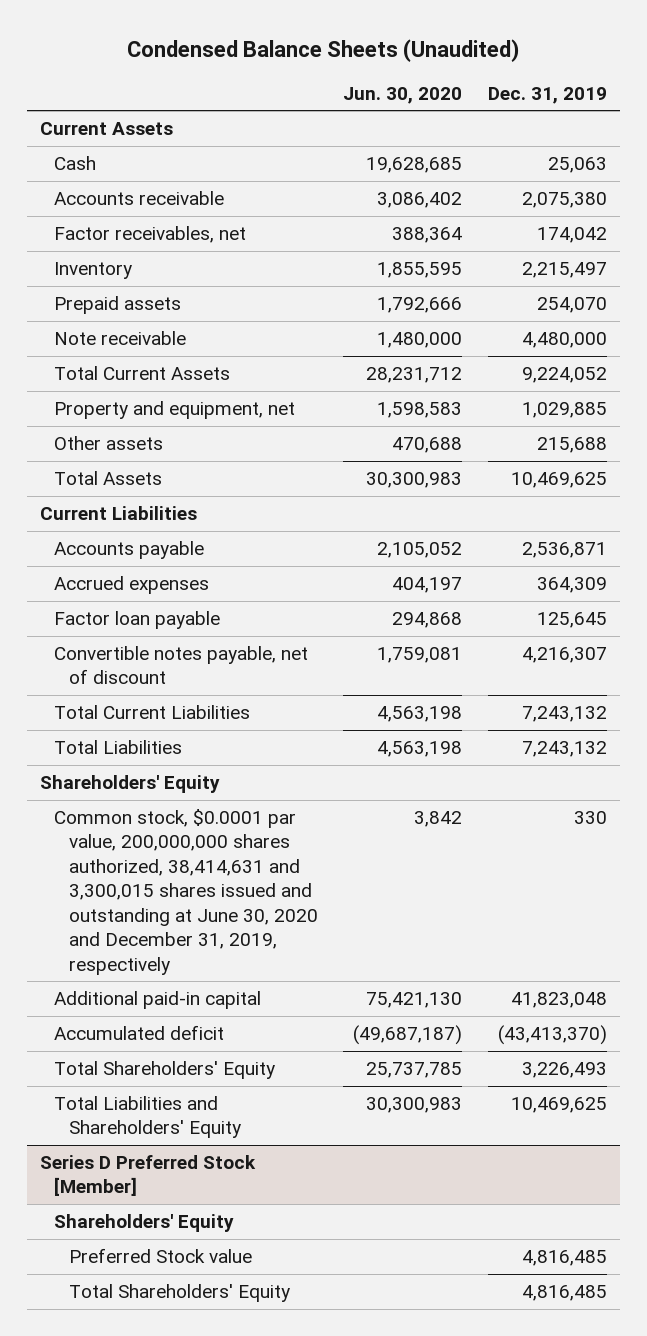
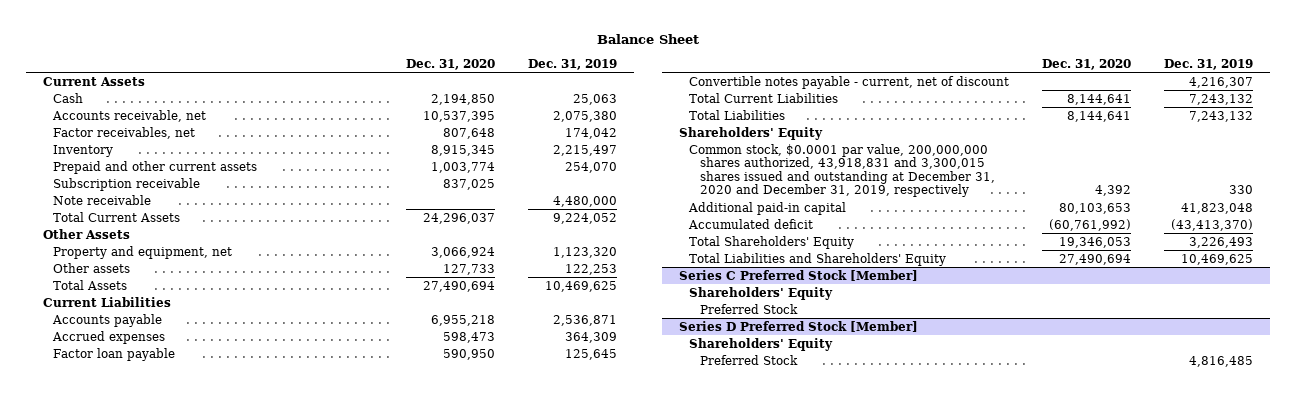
[127,38,520,62] Condensed Balance Sheets (Unaudited) -> [597,34,700,45] Balance Sheet
[343,86,463,104] Jun. 30, 2020 -> none
none -> [406,59,496,71] Dec. 31, 2020
[54,191,225,206] Accounts receivable -> [52,109,207,122] Accounts receivable, net
[54,296,182,315] Prepaid assets -> [53,160,258,174] Prepaid and other current assets
none -> [53,177,201,191] Subscription receivable
none -> [42,228,130,239] Other Assets
[522,402,608,419] 1,029,885 -> [553,246,618,258] 1,123,320
[537,437,608,454] 215,688 -> [565,263,618,275] 122,253
[54,646,309,685] Convertible notes payable, net of discount -> [689,75,1010,89] Convertible notes payable - current, net of discount
[54,809,318,975] Common stock, $0.0001 par value, 200,000,000 shares authorized, 38,414,631 and 3,300,015 shares issued and outstanding at June 30, 2020 and December 31, 2019, respectively -> [689,143,995,198] Common stock, $0.0001 par value, 200,000,000 shares authorized, 43,918,831 and 3,300,015 shares issued and outstanding at December 31, 2020 and December 31, 2019, respectively
none -> [678,269,918,281] Series C Preferred Stock [Member]
none -> [689,286,834,300] Shareholders' Equity
none -> [699,303,798,314] Preferred Stock
[68,1284,290,1303] Total Shareholders' Equity -> none
[68,1248,252,1264] Preferred Stock value -> [699,354,798,365] Preferred Stock

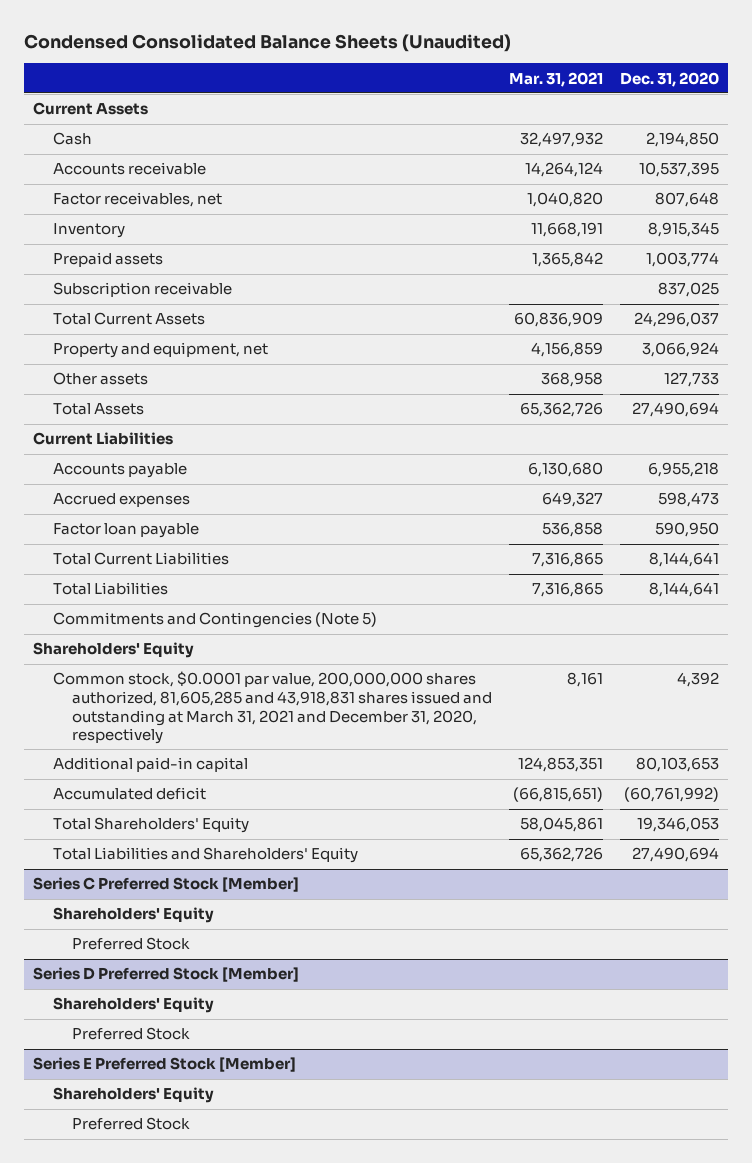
[597,34,700,45] Balance Sheet -> [24,34,512,53] Condensed Consolidated Balance Sheets (Unaudited)
[528,59,618,71] Dec. 31, 2019 -> none
none -> [509,71,604,87] Mar. 31, 2021
[52,109,207,122] Accounts receivable, net -> [52,162,206,176] Accounts receivable
[53,160,258,174] Prepaid and other current assets -> [52,252,163,268] Prepaid assets
[53,194,152,205] Note receivable -> none
[42,228,130,239] Other Assets -> none
[689,75,1010,89] Convertible notes payable - current, net of discount -> none
none -> [52,612,377,629] Commitments and Contingencies (Note 5)
[689,143,995,198] Common stock, $0.0001 par value, 200,000,000 shares authorized, 43,918,831 and 3,300,015 shares issued and outstanding at December 31, 2020 and December 31, 2019, respectively -> [52,671,493,745] Common stock, $0.0001 par value, 200,000,000 shares authorized, 81,605,285 and 43,918,831 shares issued and outstanding at March 31, 2021 and December 31, 2020, respectively
none -> [33,1057,297,1073] Series E Preferred Stock [Member]
none -> [52,1087,214,1104] Shareholders' Equity
none -> [72,1117,191,1131] Preferred Stock

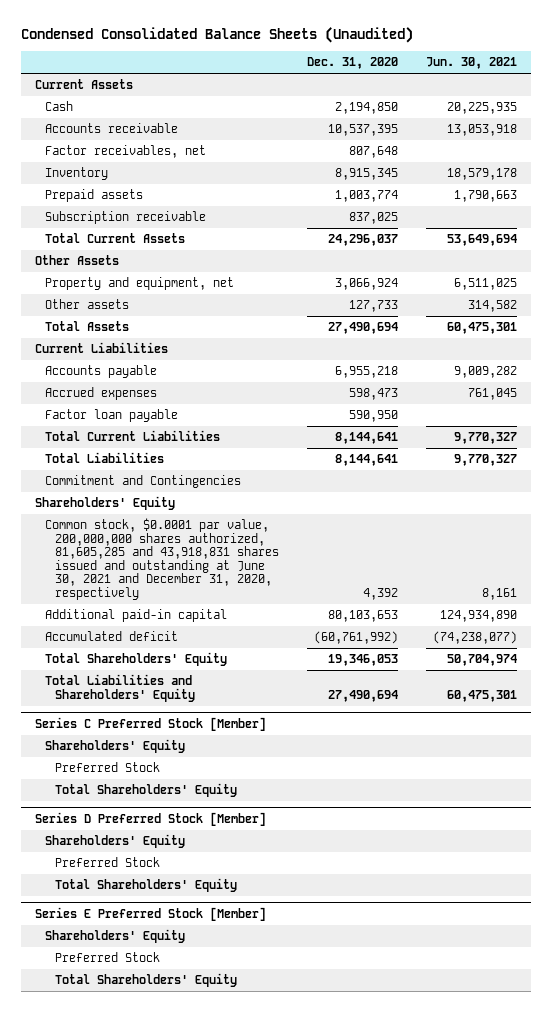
[509,71,604,87] Mar. 31, 2021 -> none
none -> [425,57,517,70] Jun. 30, 2021
none -> [34,255,119,266] Other Assets
[52,612,377,629] Commitments and Contingencies (Note 5) -> [45,475,242,489] Commitment and Contingencies
[52,671,493,745] Common stock, $0.0001 par value, 200,000,000 shares authorized, 81,605,285 and 43,918,831 shares issued and outstanding at March 31, 2021 and December 31, 2020, respectively -> [45,518,280,600] Common stock, $0.0001 par value, 200,000,000 shares authorized, 81,605,285 and 43,918,831 shares issued and outstanding at June 30, 2021 and December 31, 2020, respectively
none -> [55,783,238,798] Total Shareholders' Equity
none -> [55,878,238,893] Total Shareholders' Equity
none -> [55,973,238,988] Total Shareholders' Equity

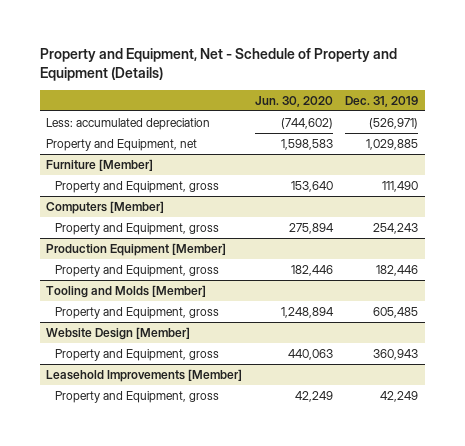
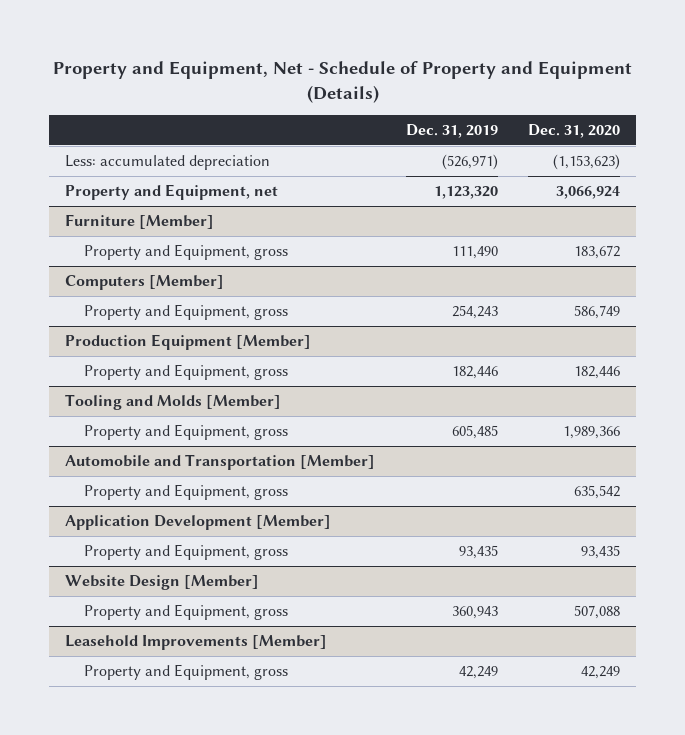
[254,95,333,107] Jun. 30, 2020 -> none
none -> [528,123,621,138] Dec. 31, 2020
[366,138,419,150] 1,029,885 -> [433,186,498,200] 1,123,320
none -> [64,454,375,471] Automobile and Transportation [Member]
none -> [83,484,288,501] Property and Equipment, gross
none -> [64,515,331,531] Application Development [Member]
none -> [83,544,288,561] Property and Equipment, gross

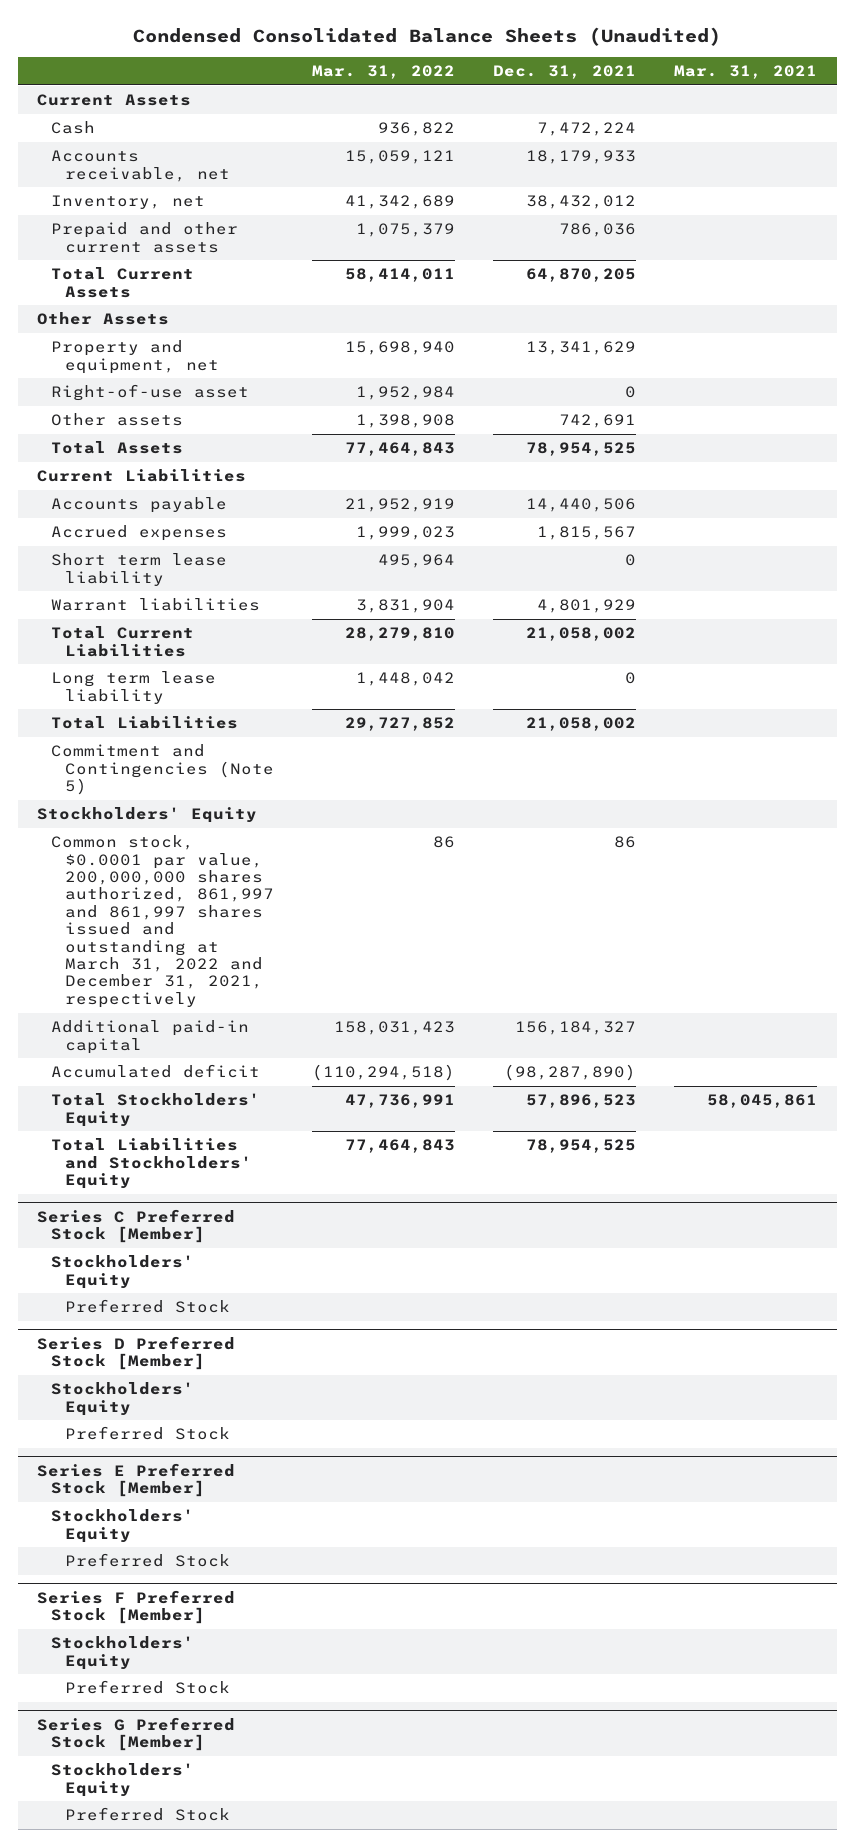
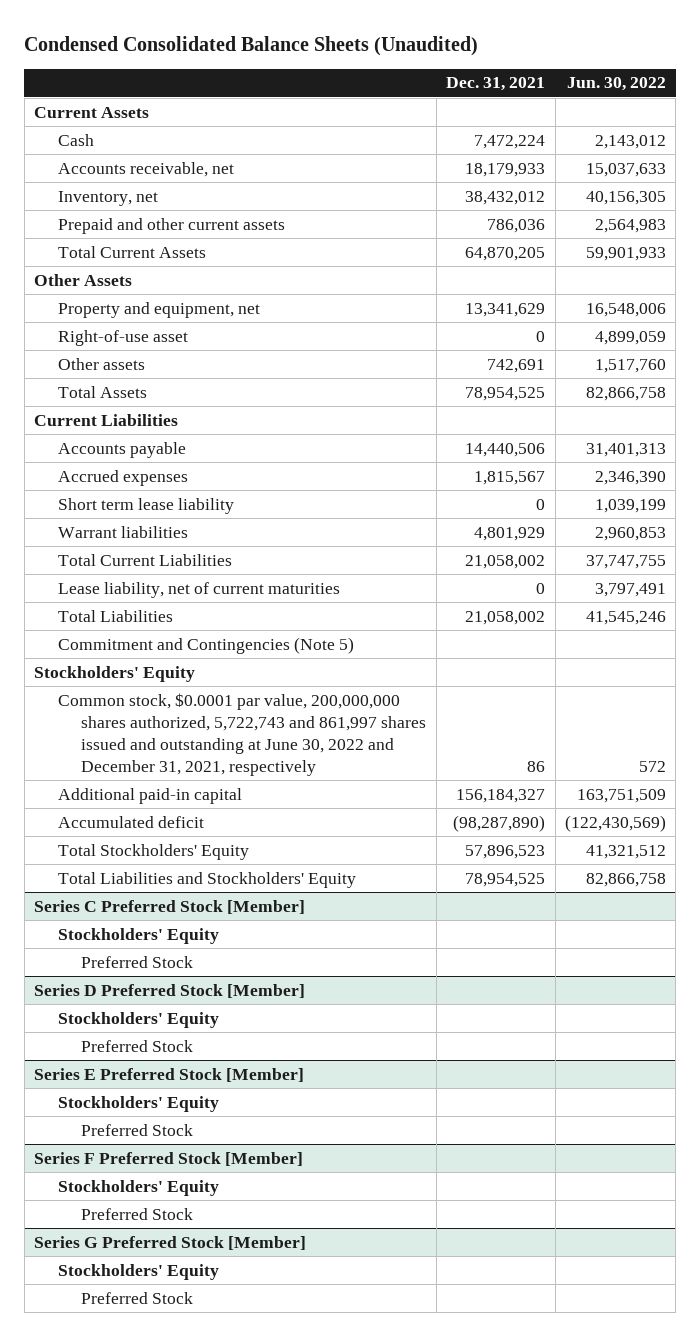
[312,65,456,80] Mar. 31, 2022 -> none
[674,65,818,80] Mar. 31, 2021 -> none
none -> [566,77,666,92] Jun. 30, 2022
[51,671,217,704] Long term lease liability -> [57,581,340,598] Lease liability, net of current maturities
[51,835,274,1008] Common stock, $0.0001 par value, 200,000,000 shares authorized, 861,997 and 861,997 shares issued and outstanding at March 31, 2022 and December 31, 2021, respectively -> [57,692,427,776] Common stock, $0.0001 par value, 200,000,000 shares authorized, 5,722,743 and 861,997 shares issued and outstanding at June 30, 2022 and December 31, 2021, respectively

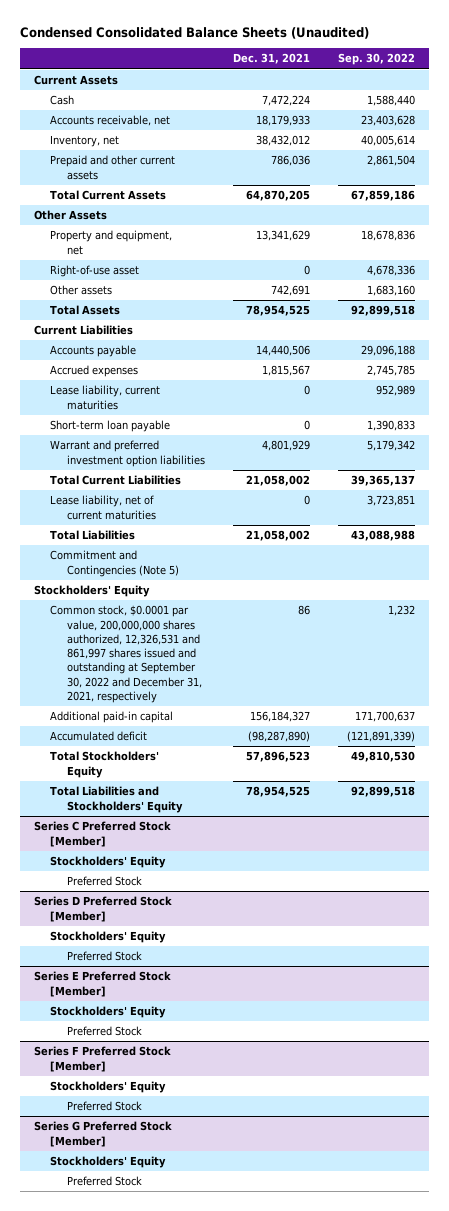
[566,77,666,92] Jun. 30, 2022 -> none
none -> [338,53,416,66] Sep. 30, 2022
[57,497,234,514] Short term lease liability -> [50,385,161,410] Lease liability, current maturities
none -> [50,420,171,433] Short-term loan payable
[57,525,188,538] Warrant liabilities -> [50,440,205,467] Warrant and preferred investment option liabilities
[57,692,427,776] Common stock, $0.0001 par value, 200,000,000 shares authorized, 5,722,743 and 861,997 shares issued and outstanding at June 30, 2022 and December 31, 2021, respectively -> [50,605,202,703] Common stock, $0.0001 par value, 200,000,000 shares authorized, 12,326,531 and 861,997 shares issued and outstanding at September 30, 2022 and December 31, 2021, respectively

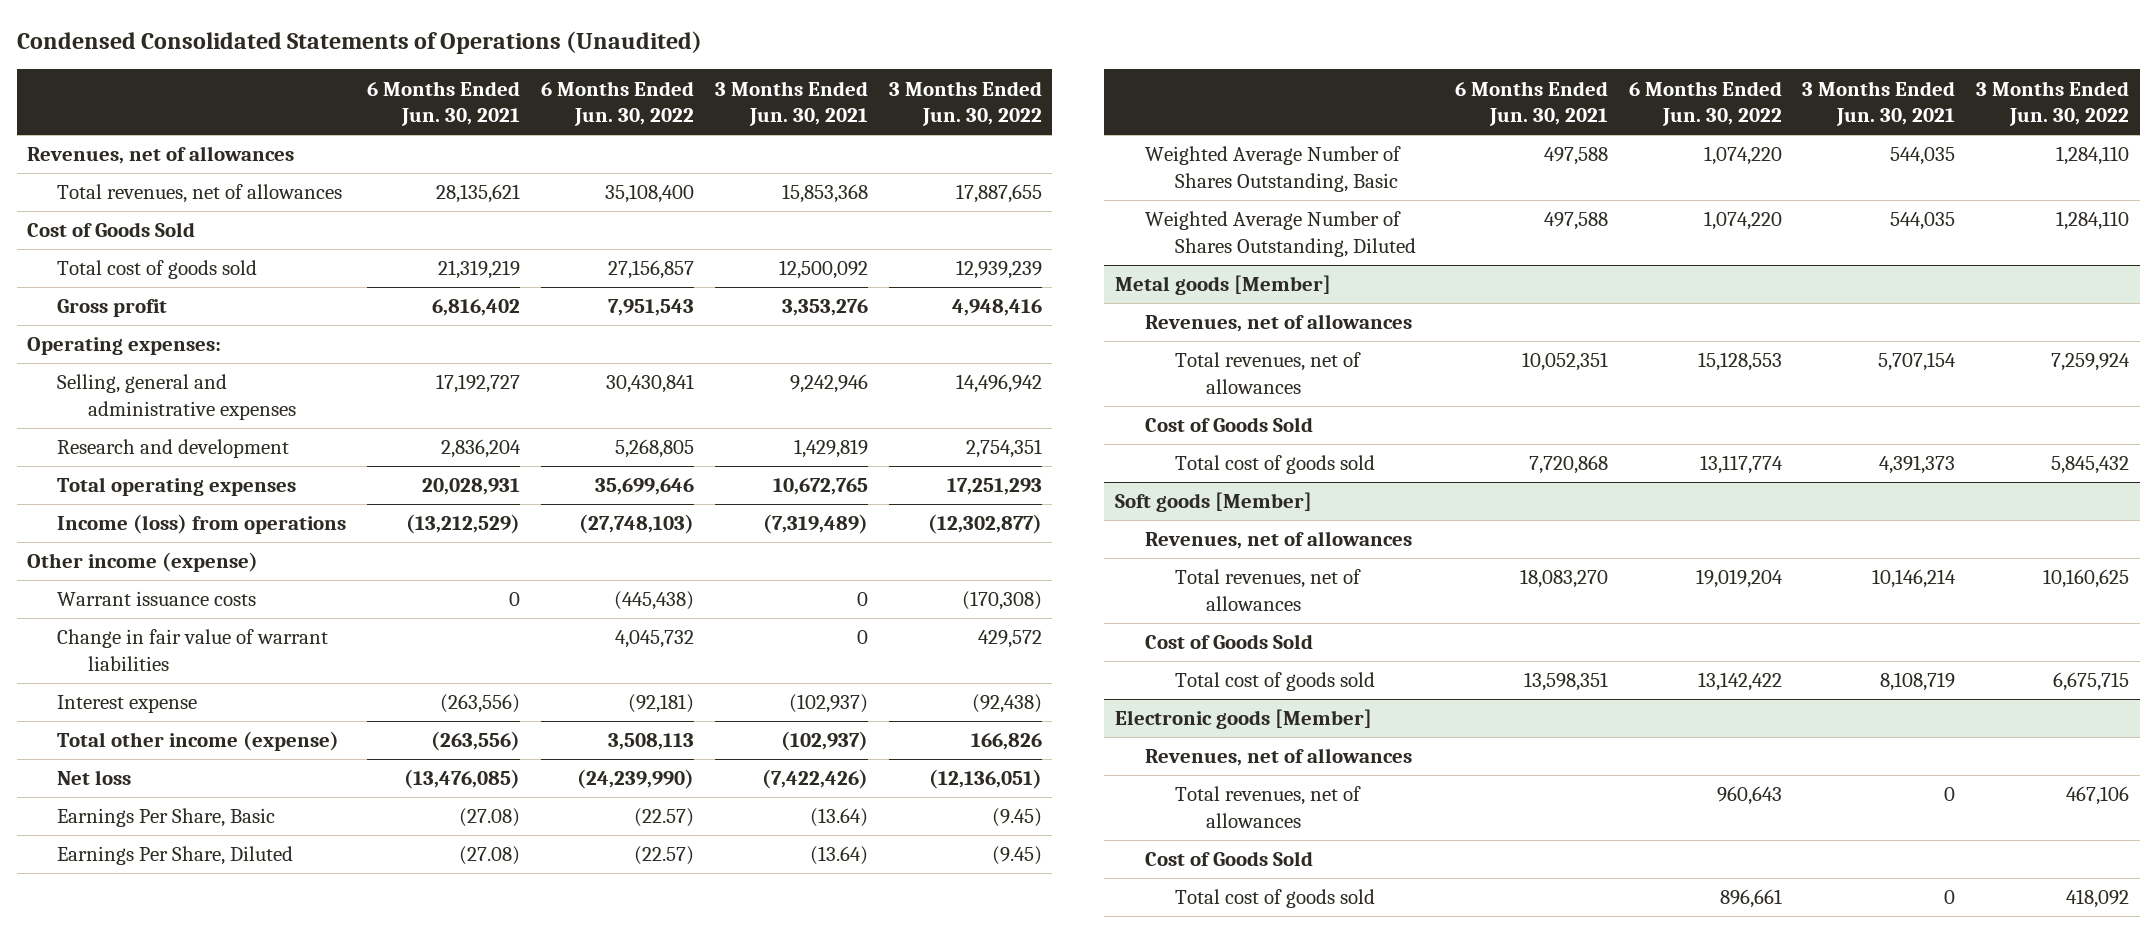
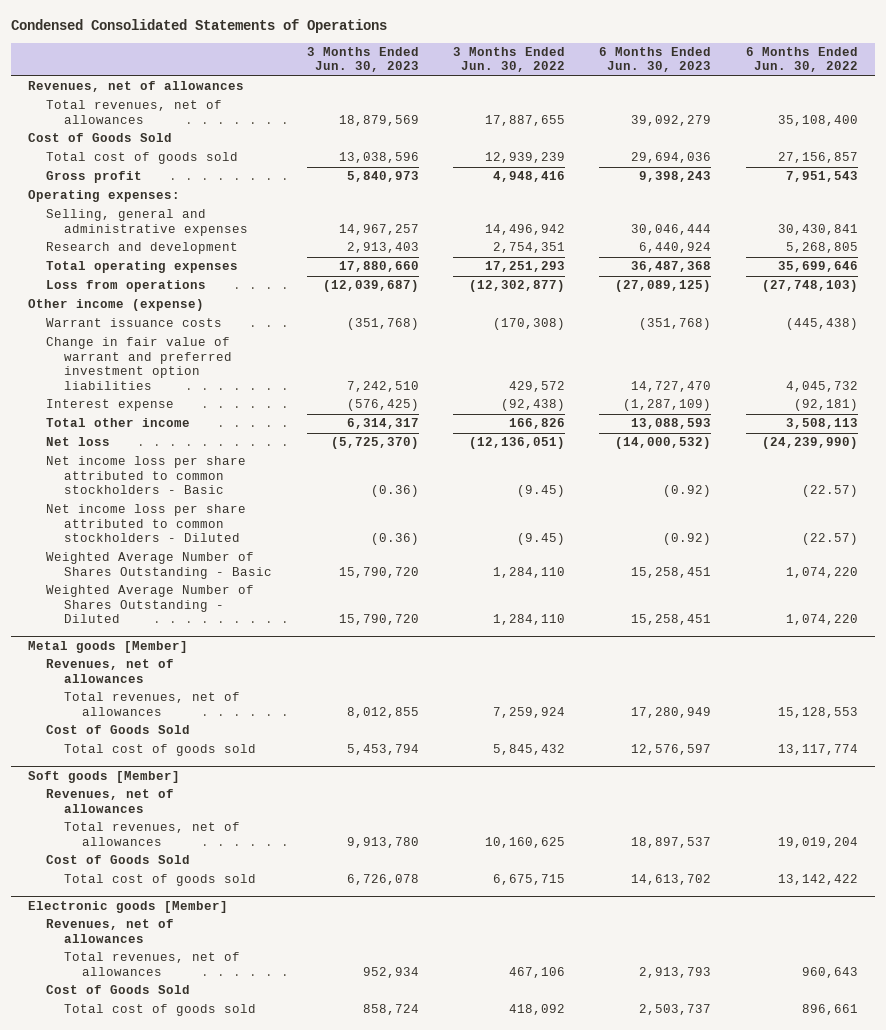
[16,30,702,54] Condensed Consolidated Statements of Operations (Unaudited) -> [11,19,388,34] Condensed Consolidated Statements of Operations
[367,80,521,126] 6 Months Ended Jun. 30, 2021 -> none
[715,80,869,126] 3 Months Ended Jun. 30, 2021 -> none
none -> [306,46,419,73] 3 Months Ended Jun. 30, 2023
none -> [599,46,712,73] 6 Months Ended Jun. 30, 2023
[57,514,347,535] Income (loss) from operations -> [46,280,207,293] Loss from operations
[57,629,329,671] Change in fair value of warrant liabilities -> [46,337,233,390] Change in fair value of warrant and preferred investment option liabilities
[57,731,340,752] Total other income (expense) -> [46,418,191,428] Total other income
[57,808,276,828] Earnings Per Share, Basic -> [46,456,247,495] Net income loss per share attributed to common stockholders - Basic
[57,846,294,866] Earnings Per Share, Diluted -> [46,504,247,543] Net income loss per share attributed to common stockholders - Diluted
[1144,146,1401,192] Weighted Average Number of Shares Outstanding, Basic -> [46,552,273,579] Weighted Average Number of Shares Outstanding - Basic
[1144,211,1417,257] Weighted Average Number of Shares Outstanding, Diluted -> [46,585,255,624] Weighted Average Number of Shares Outstanding - Diluted

